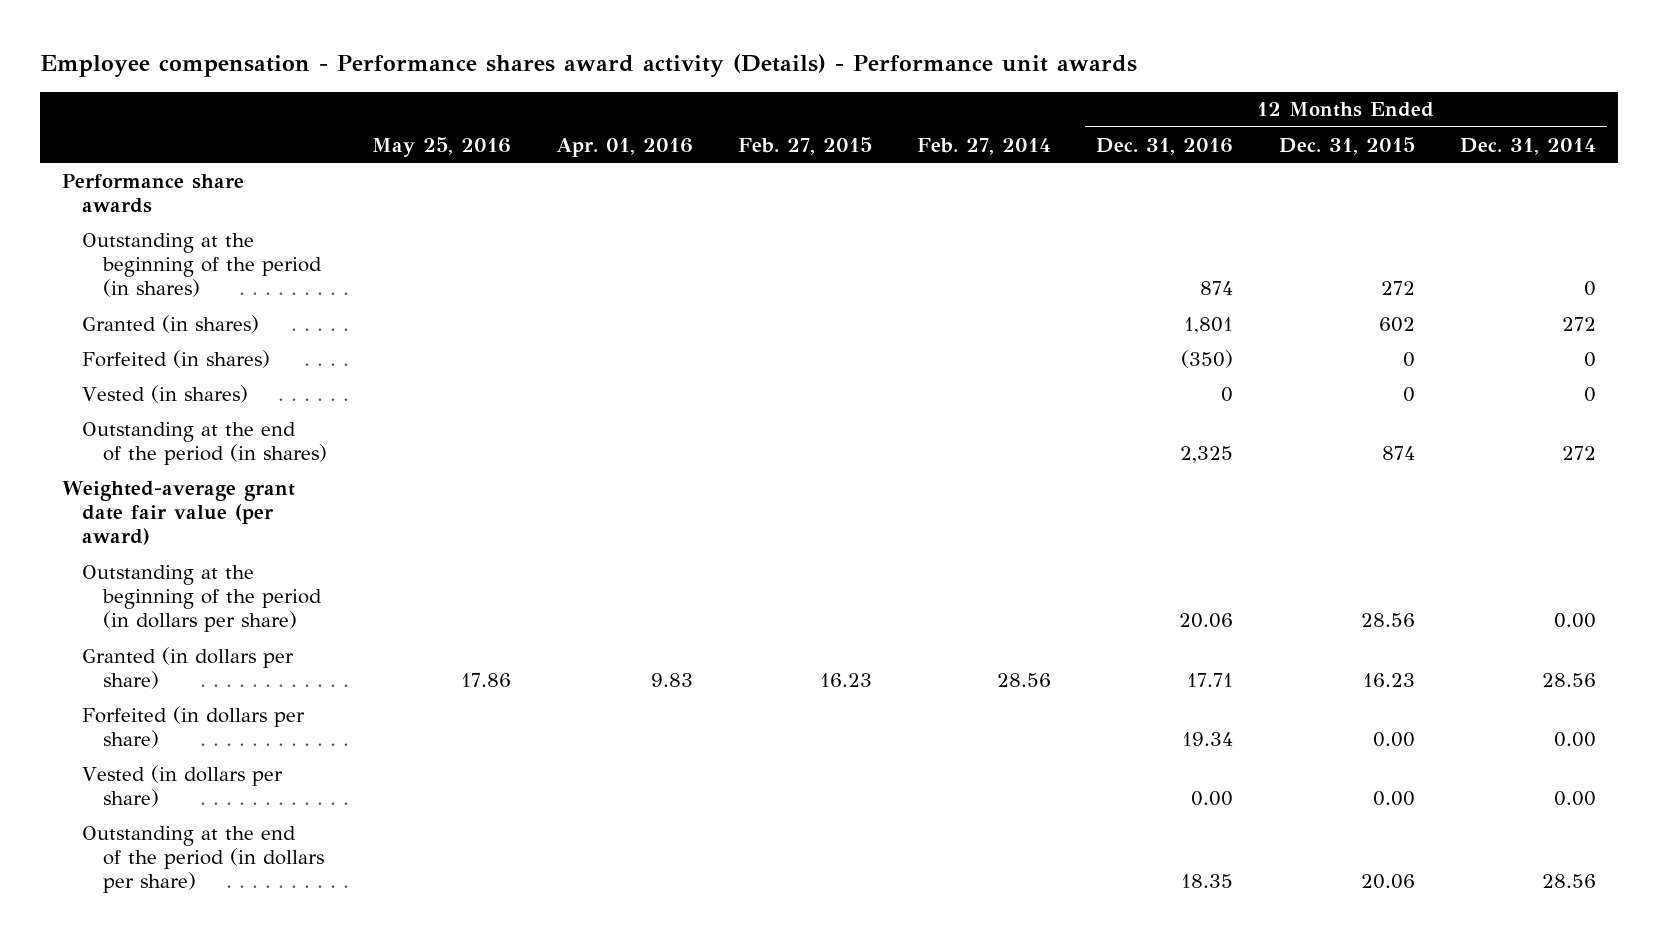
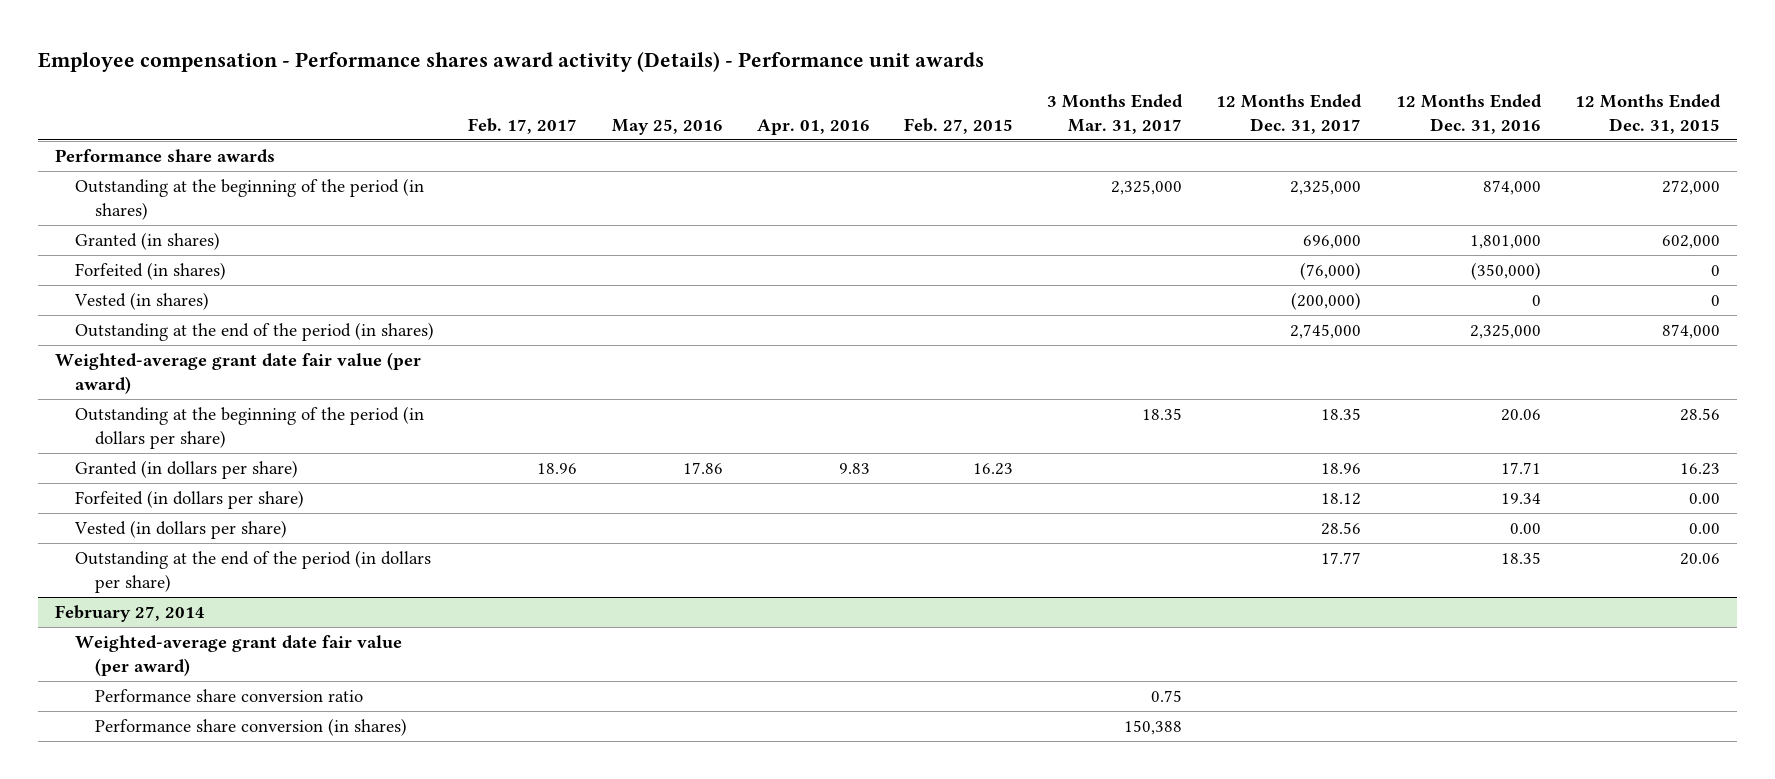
[917,137,1052,155] Feb. 27, 2014 -> none
[1459,137,1596,155] Dec. 31, 2014 -> none
none -> [468,117,578,134] Feb. 17, 2017
none -> [1047,94,1184,134] 3 Months Ended Mar. 31, 2017
none -> [1216,94,1363,134] 12 Months Ended Dec. 31, 2017
[1200,281,1234,296] 874 -> [1482,180,1541,196] 874,000
[1380,281,1415,296] 272 -> [1661,180,1720,196] 272,000
[1184,316,1234,334] 1,801 -> [1469,235,1541,250] 1,801,000
[1378,316,1415,332] 602 -> [1661,235,1720,250] 602,000
[1181,349,1234,368] (350) -> [1470,262,1541,281] (350,000)
[1180,445,1234,463] 2,325 -> [1469,324,1541,340] 2,325,000
[1381,445,1415,460] 874 -> [1661,324,1720,340] 874,000
none -> [55,605,206,623] February 27, 2014
none -> [75,635,403,676] Weighted-average grant date fair value (per award)
none -> [94,689,363,703] Performance share conversion ratio
none -> [94,718,407,737] Performance share conversion (in shares)

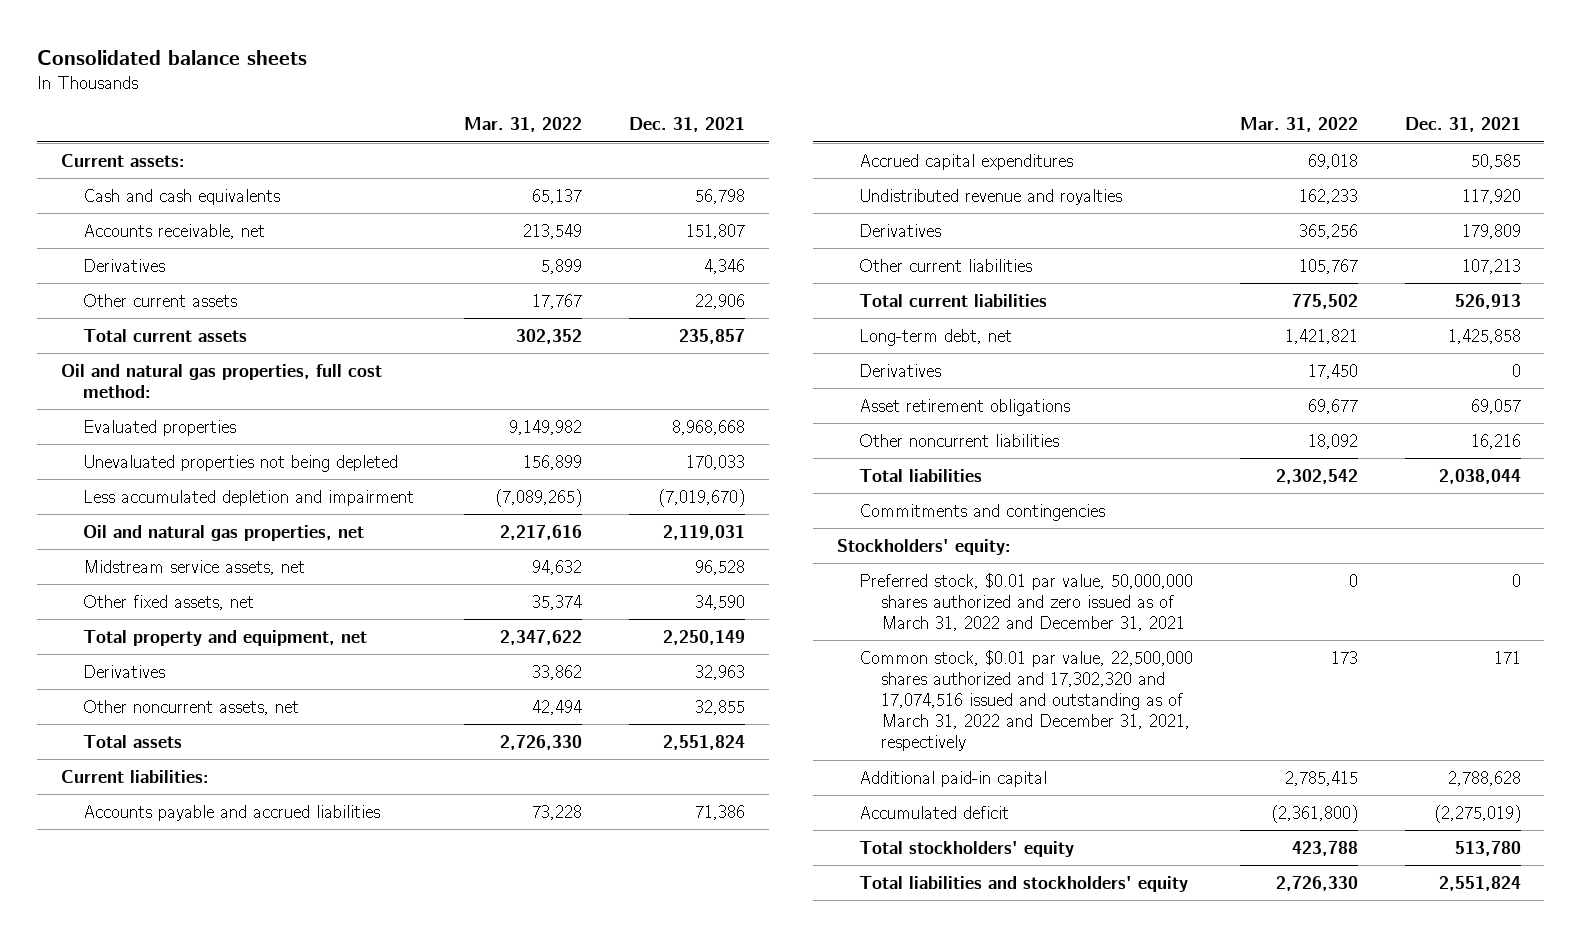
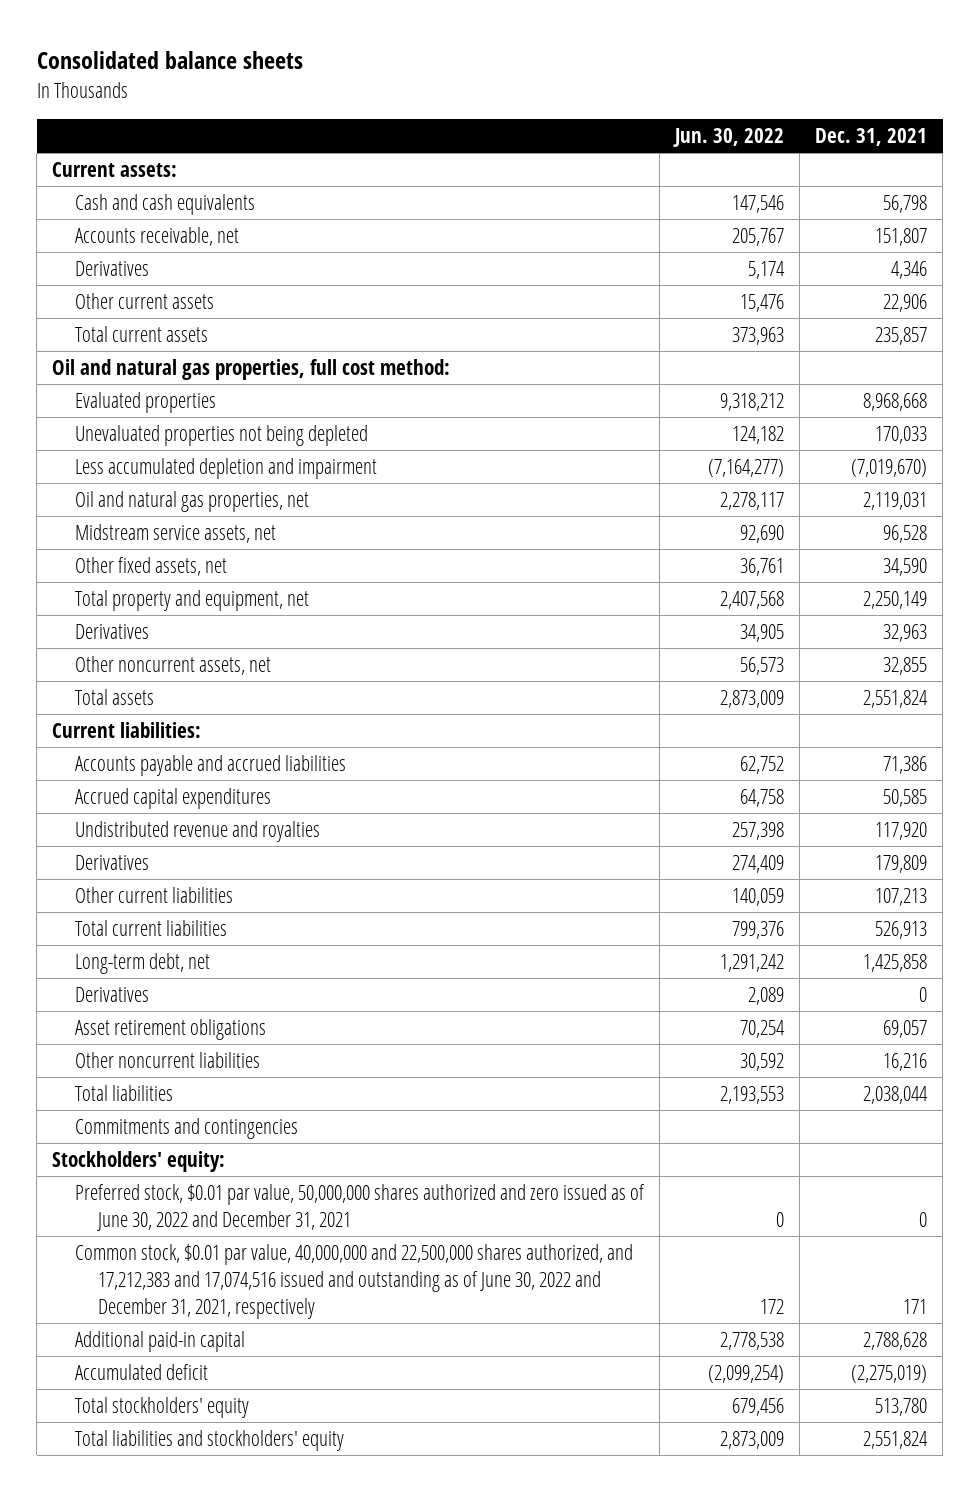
[463,117,582,133] Mar. 31, 2022 -> none
none -> [673,128,785,148] Jun. 30, 2022
[858,572,1193,631] Preferred stock, $0.01 par value, 50,000,000 shares authorized and zero issued as of March 31, 2022 and December 31, 2021 -> [75,1184,646,1232] Preferred stock, $0.01 par value, 50,000,000 shares authorized and zero issued as of June 30, 2022 and December 31, 2021
[858,649,1193,752] Common stock, $0.01 par value, 22,500,000 shares authorized and 17,302,320 and 17,074,516 issued and outstanding as of March 31, 2022 and December 31, 2021, respectively -> [75,1244,634,1320] Common stock, $0.01 par value, 40,000,000 and 22,500,000 shares authorized, and 17,212,383 and 17,074,516 issued and outstanding as of June 30, 2022 and December 31, 2021, respectively

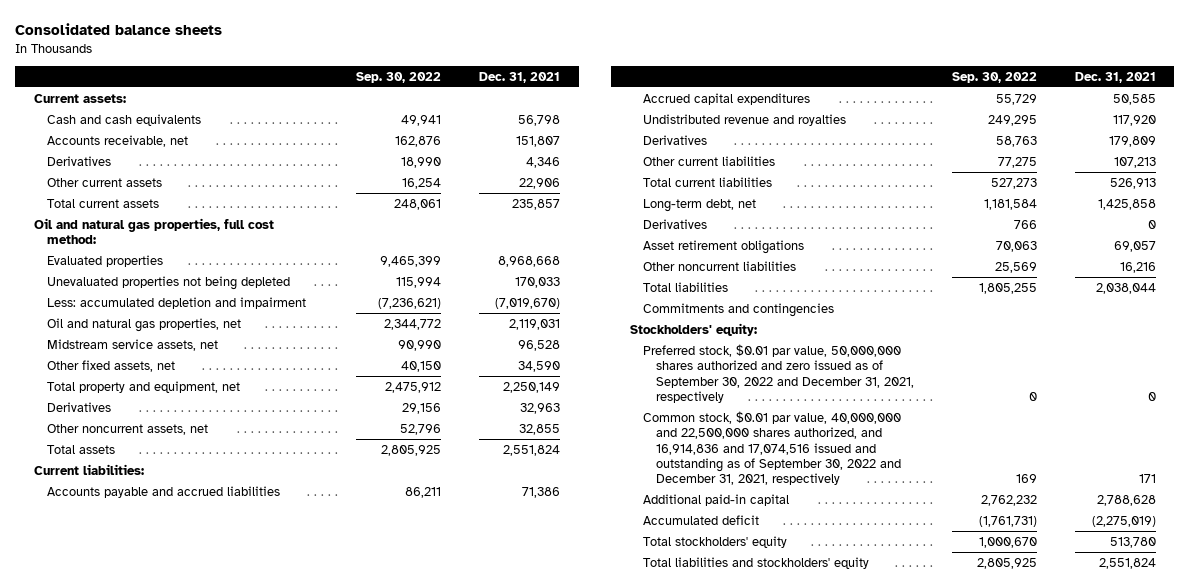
[673,128,785,148] Jun. 30, 2022 -> none
none -> [356,71,442,83] Sep. 30, 2022
[75,458,378,480] Less accumulated depletion and impairment -> [47,296,307,309] Less: accumulated depletion and impairment
[75,1184,646,1232] Preferred stock, $0.01 par value, 50,000,000 shares authorized and zero issued as of June 30, 2022 and December 31, 2021 -> [643,343,915,404] Preferred stock, $0.01 par value, 50,000,000 shares authorized and zero issued as of September 30, 2022 and December 31, 2021, respectively
[75,1244,634,1320] Common stock, $0.01 par value, 40,000,000 and 22,500,000 shares authorized, and 17,212,383 and 17,074,516 issued and outstanding as of June 30, 2022 and December 31, 2021, respectively -> [643,410,902,486] Common stock, $0.01 par value, 40,000,000 and 22,500,000 shares authorized, and 16,914,836 and 17,074,516 issued and outstanding as of September 30, 2022 and December 31, 2021, respectively

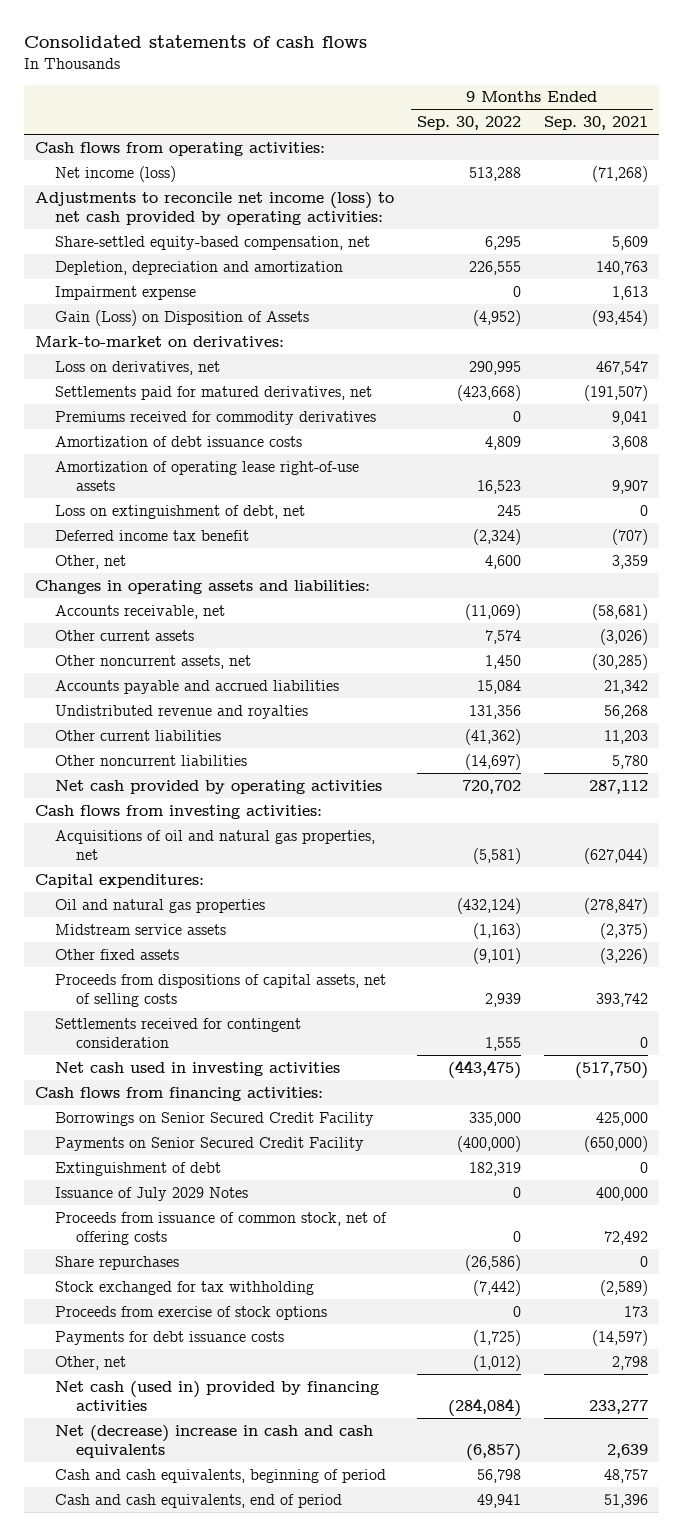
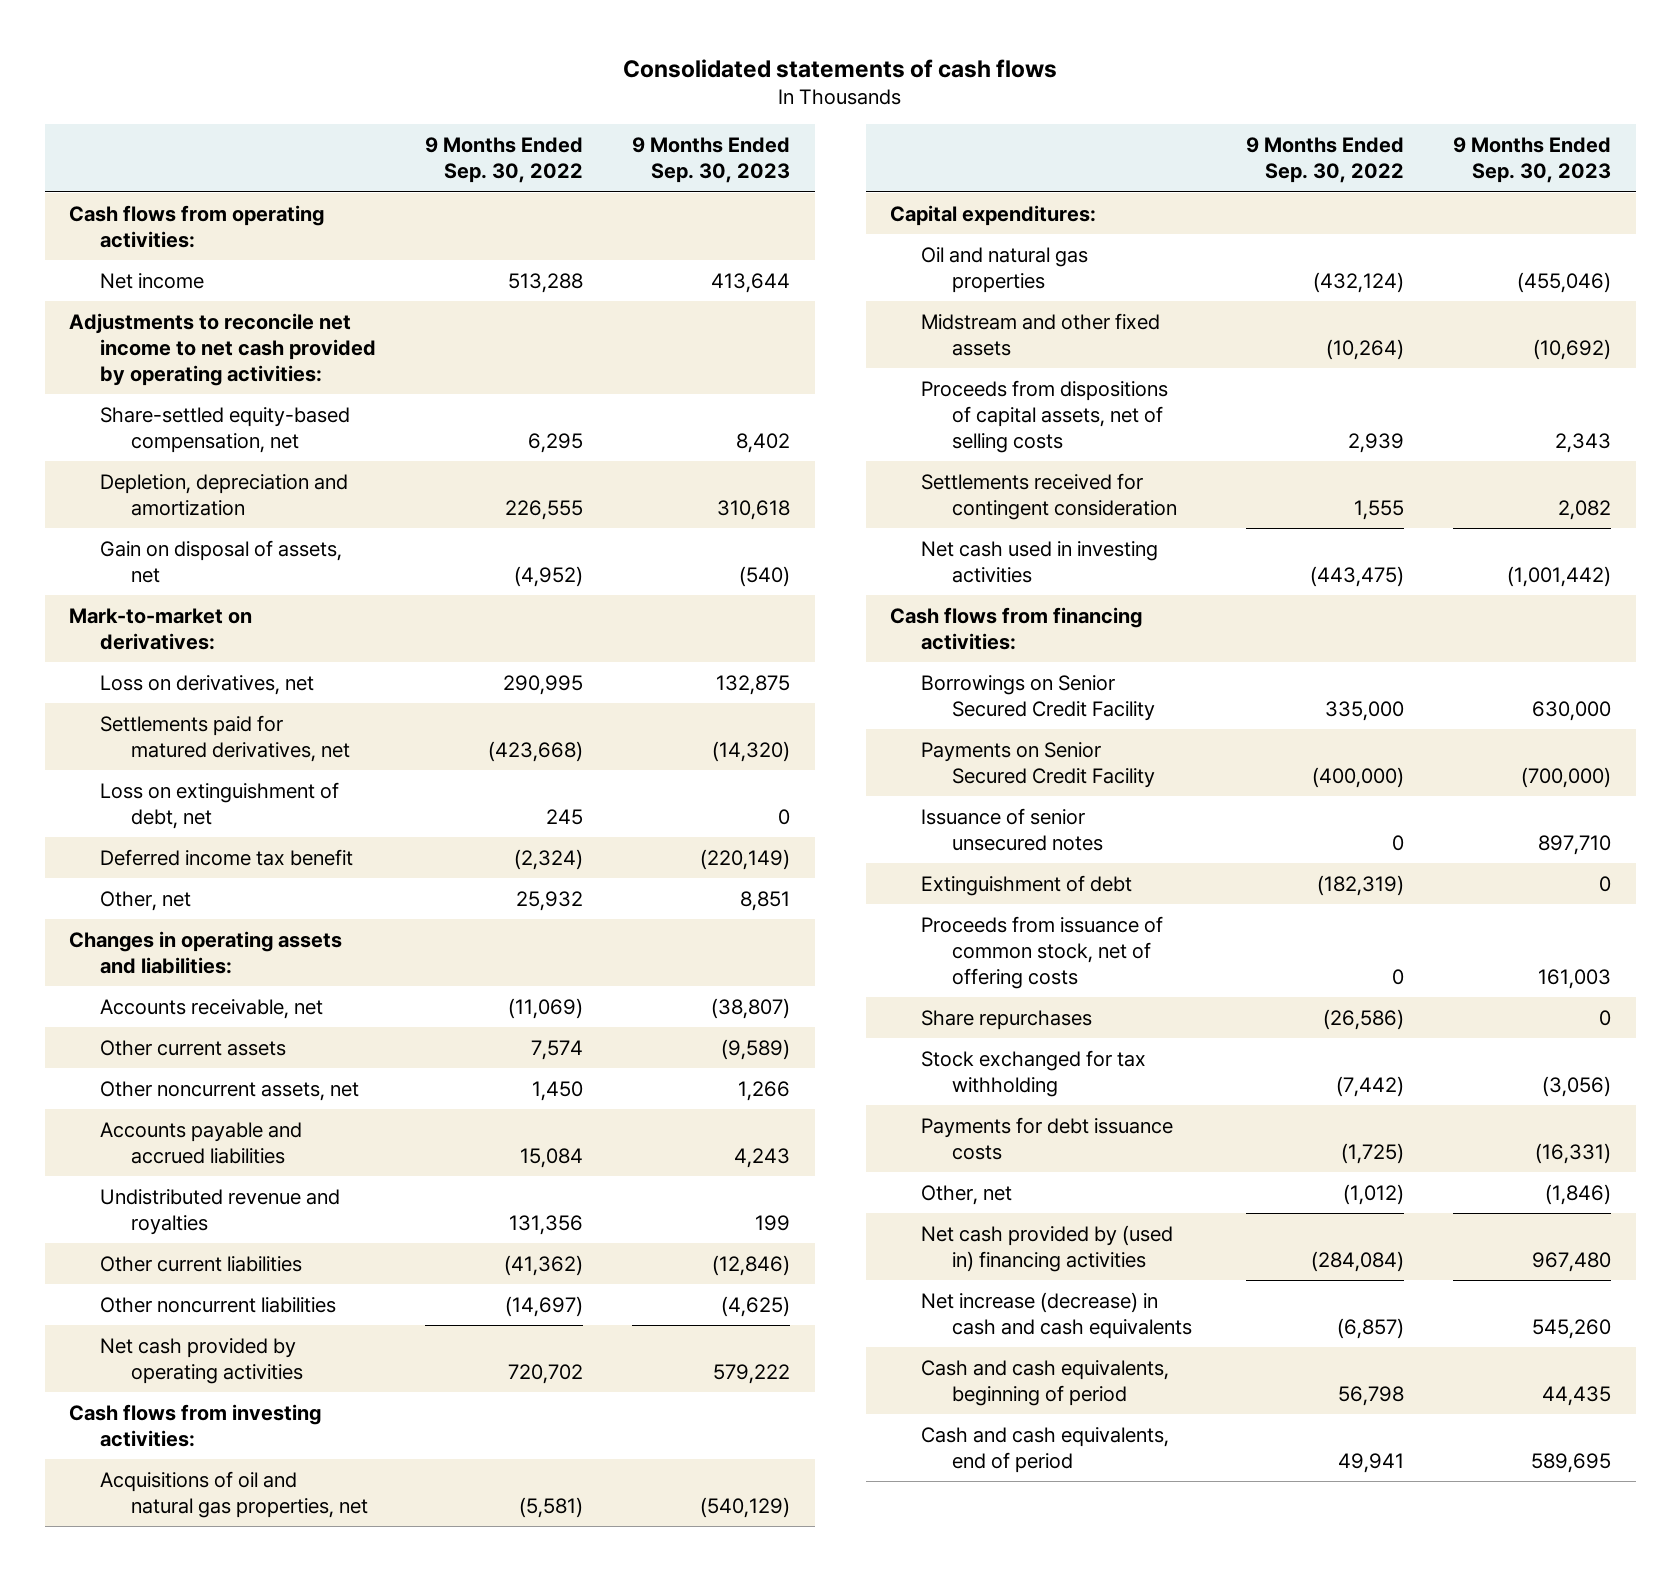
[543,116,648,131] Sep. 30, 2021 -> none
none -> [632,137,791,184] 9 Months Ended Sep. 30, 2023
[55,165,177,182] Net income (loss) -> [100,272,205,289] Net income
[35,191,395,225] Adjustments to reconcile net income (loss) to net cash provided by operating activities: -> [69,312,377,387] Adjustments to reconcile net income to net cash provided by operating activities:
[55,285,197,300] Impairment expense -> none
[55,309,310,326] Gain (Loss) on Disposition of Assets -> [100,539,343,583] Gain on disposal of assets, net
[55,410,377,425] Premiums received for commodity derivatives -> none
[55,435,303,447] Amortization of debt issuance costs -> none
[55,460,360,491] Amortization of operating lease right-of-use assets -> none
[484,554,521,569] 4,600 -> [516,890,584,911] 25,932
[55,923,227,935] Midstream service assets -> none
[55,948,180,960] Other fixed assets -> [921,312,1161,356] Midstream and other fixed assets
[472,947,521,964] (9,101) -> [1326,338,1405,360] (10,264)
[55,1186,249,1201] Issuance of July 2029 Notes -> none
none -> [921,807,1103,851] Issuance of senior unsecured notes
[468,1161,521,1176] 182,319 -> [1317,874,1405,896] (182,319)
[55,1305,328,1320] Proceeds from exercise of stock options -> none
[55,1380,380,1411] Net cash (used in) provided by financing activities -> [921,1224,1174,1272] Net cash provided by (used in) financing activities
[55,1424,374,1458] Net (decrease) increase in cash and cash equivalents -> [921,1291,1192,1339] Net increase (decrease) in cash and cash equivalents

